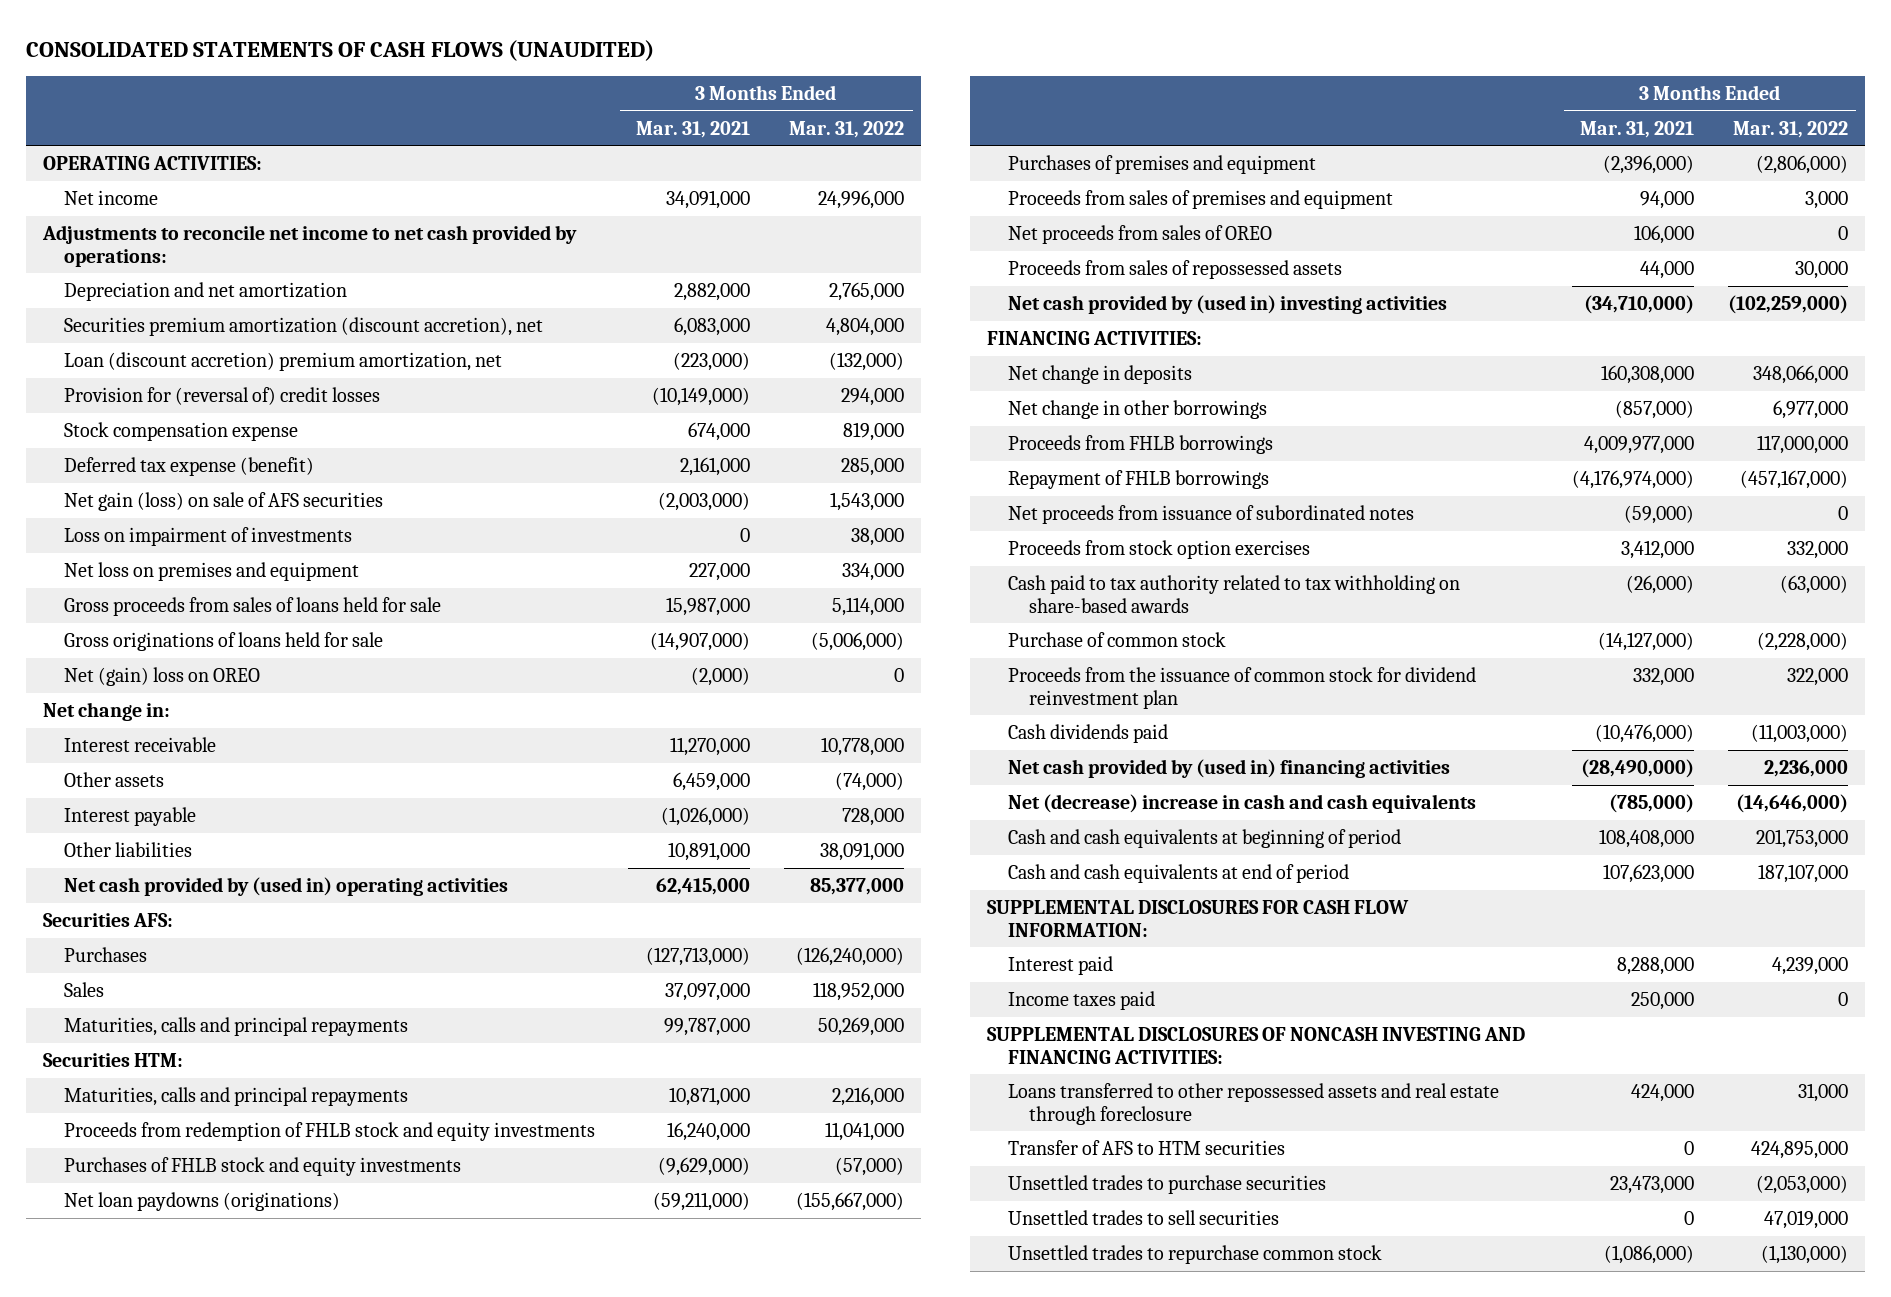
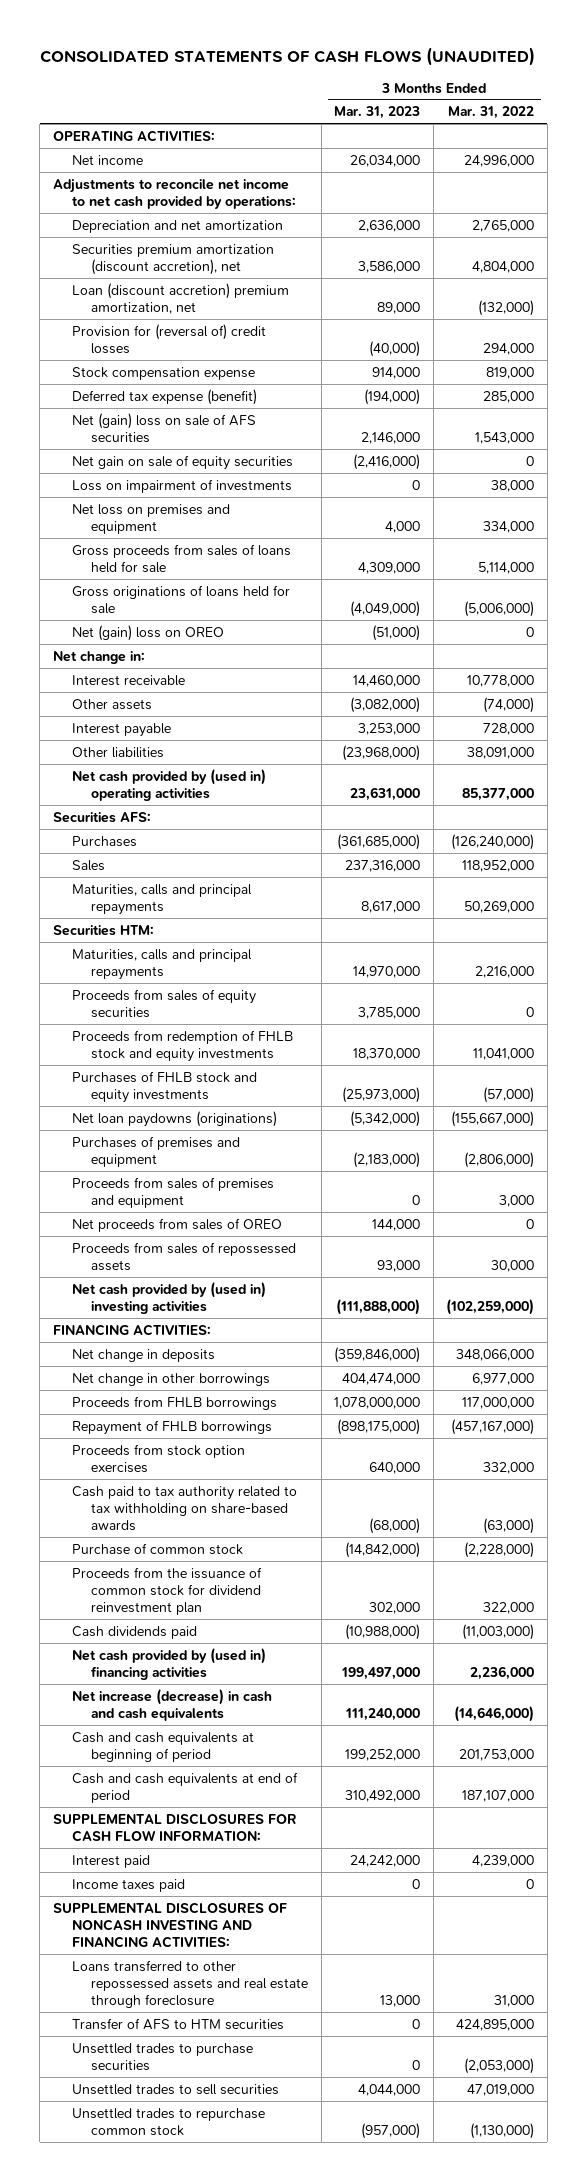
[636,120,751,138] Mar. 31, 2021 -> none
none -> [334,106,421,120] Mar. 31, 2023
[63,491,383,511] Net gain (loss) on sale of AFS securities -> [71,412,256,443] Net (gain) loss on sale of AFS securities
none -> [71,454,293,470] Net gain on sale of equity securities
none -> [71,988,256,1018] Proceeds from sales of equity securities
[1007,504,1414,524] Net proceeds from issuance of subordinated notes -> none
[1007,793,1476,813] Net (decrease) increase in cash and cash equivalents -> [71,1688,272,1721] Net increase (decrease) in cash and cash equivalents

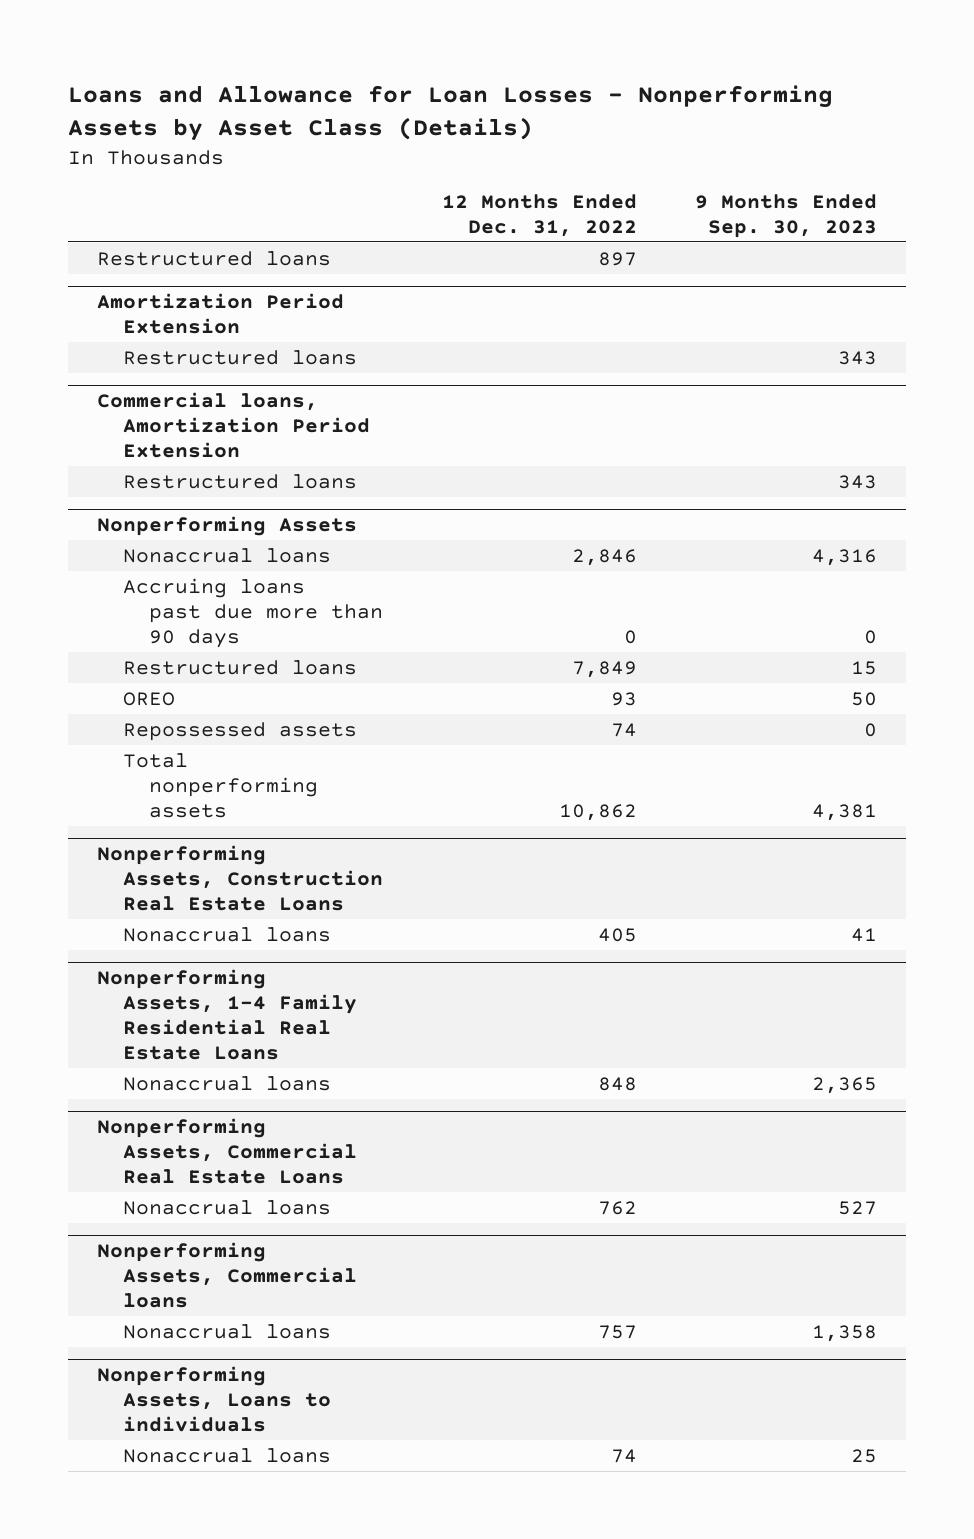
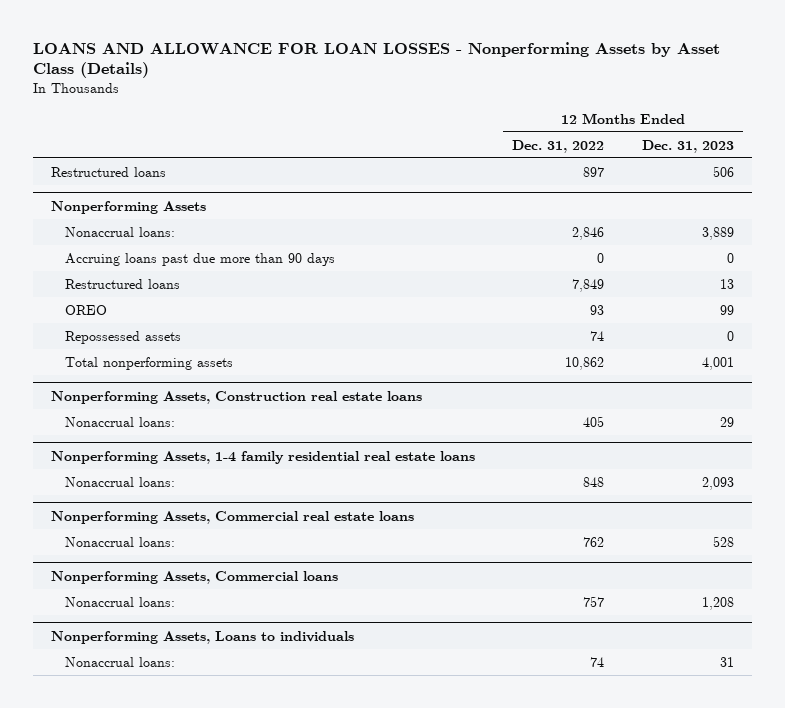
[68,84,834,142] Loans and Allowance for Loan Losses - Nonperforming Assets by Asset Class (Details) -> [32,41,720,79] LOANS AND ALLOWANCE FOR LOAN LOSSES - Nonperforming Assets by Asset Class (Details)
[695,193,878,238] 9 Months Ended Sep. 30, 2023 -> none
none -> [641,139,734,153] Dec. 31, 2023
[97,293,345,335] Amortization Period Extension -> none
[123,349,358,365] Restructured loans -> none
[97,392,371,459] Commercial loans, Amortization Period Extension -> none
[123,473,358,489] Restructured loans -> none
[123,547,332,563] Nonaccrual loans -> [65,226,176,237] Nonaccrual loans:
[97,845,384,912] Nonperforming Assets, Construction Real Estate Loans -> [51,390,423,404] Nonperforming Assets, Construction real estate loans
[123,926,332,942] Nonaccrual loans -> [65,416,176,427] Nonaccrual loans:
[97,969,358,1061] Nonperforming Assets, 1-4 Family Residential Real Estate Loans -> [51,450,476,464] Nonperforming Assets, 1-4 family residential real estate loans
[123,1075,332,1091] Nonaccrual loans -> [65,476,176,487] Nonaccrual loans:
[97,1118,358,1185] Nonperforming Assets, Commercial Real Estate Loans -> [51,510,415,524] Nonperforming Assets, Commercial real estate loans
[123,1199,332,1215] Nonaccrual loans -> [65,536,176,547] Nonaccrual loans:
[123,1323,332,1339] Nonaccrual loans -> [65,596,176,607] Nonaccrual loans:
[123,1447,332,1463] Nonaccrual loans -> [65,656,176,667] Nonaccrual loans:

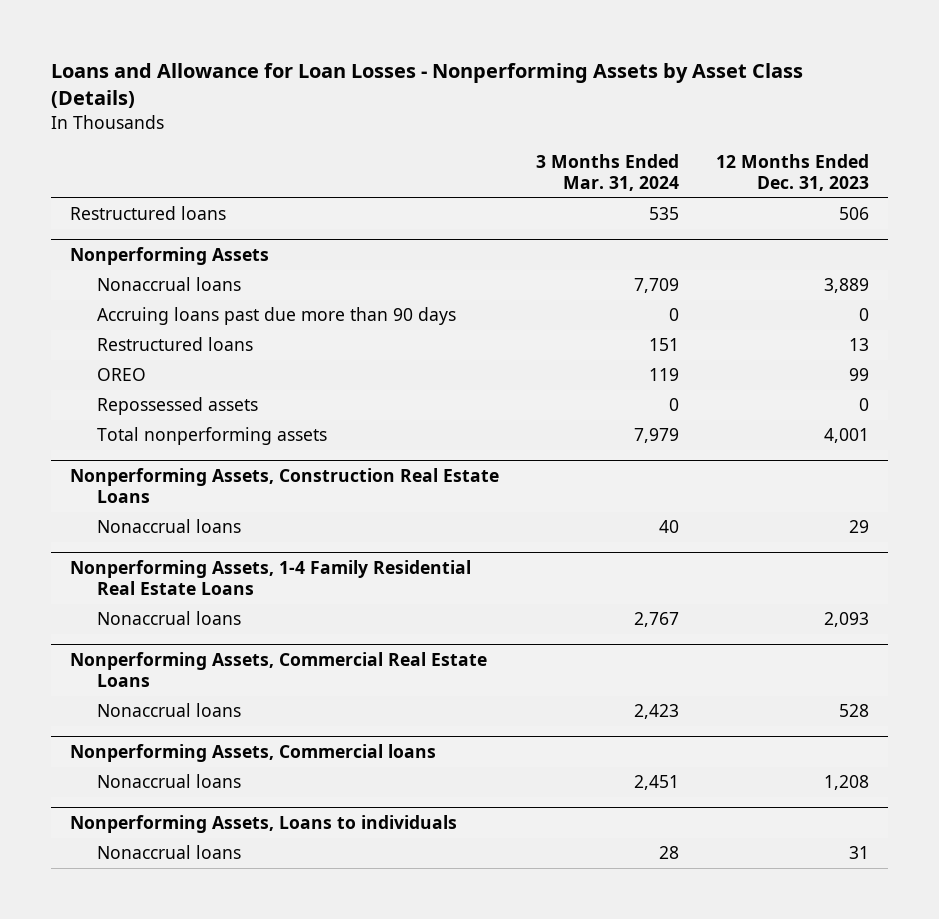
[32,41,720,79] LOANS AND ALLOWANCE FOR LOAN LOSSES - Nonperforming Assets by Asset Class (Details) -> [51,63,804,109] Loans and Allowance for Loan Losses - Nonperforming Assets by Asset Class (Details)
[512,139,605,153] Dec. 31, 2022 -> none
none -> [535,153,679,191] 3 Months Ended Mar. 31, 2024
[65,226,176,237] Nonaccrual loans: -> [97,277,242,292] Nonaccrual loans
[51,390,423,404] Nonperforming Assets, Construction real estate loans -> [69,467,499,503] Nonperforming Assets, Construction Real Estate Loans
[65,416,176,427] Nonaccrual loans: -> [97,519,242,534] Nonaccrual loans
[51,450,476,464] Nonperforming Assets, 1-4 family residential real estate loans -> [69,559,471,595] Nonperforming Assets, 1-4 Family Residential Real Estate Loans
[65,476,176,487] Nonaccrual loans: -> [97,611,242,626] Nonaccrual loans
[51,510,415,524] Nonperforming Assets, Commercial real estate loans -> [69,651,487,687] Nonperforming Assets, Commercial Real Estate Loans
[65,536,176,547] Nonaccrual loans: -> [97,703,242,718] Nonaccrual loans
[65,596,176,607] Nonaccrual loans: -> [97,774,242,789] Nonaccrual loans
[65,656,176,667] Nonaccrual loans: -> [97,845,242,860] Nonaccrual loans

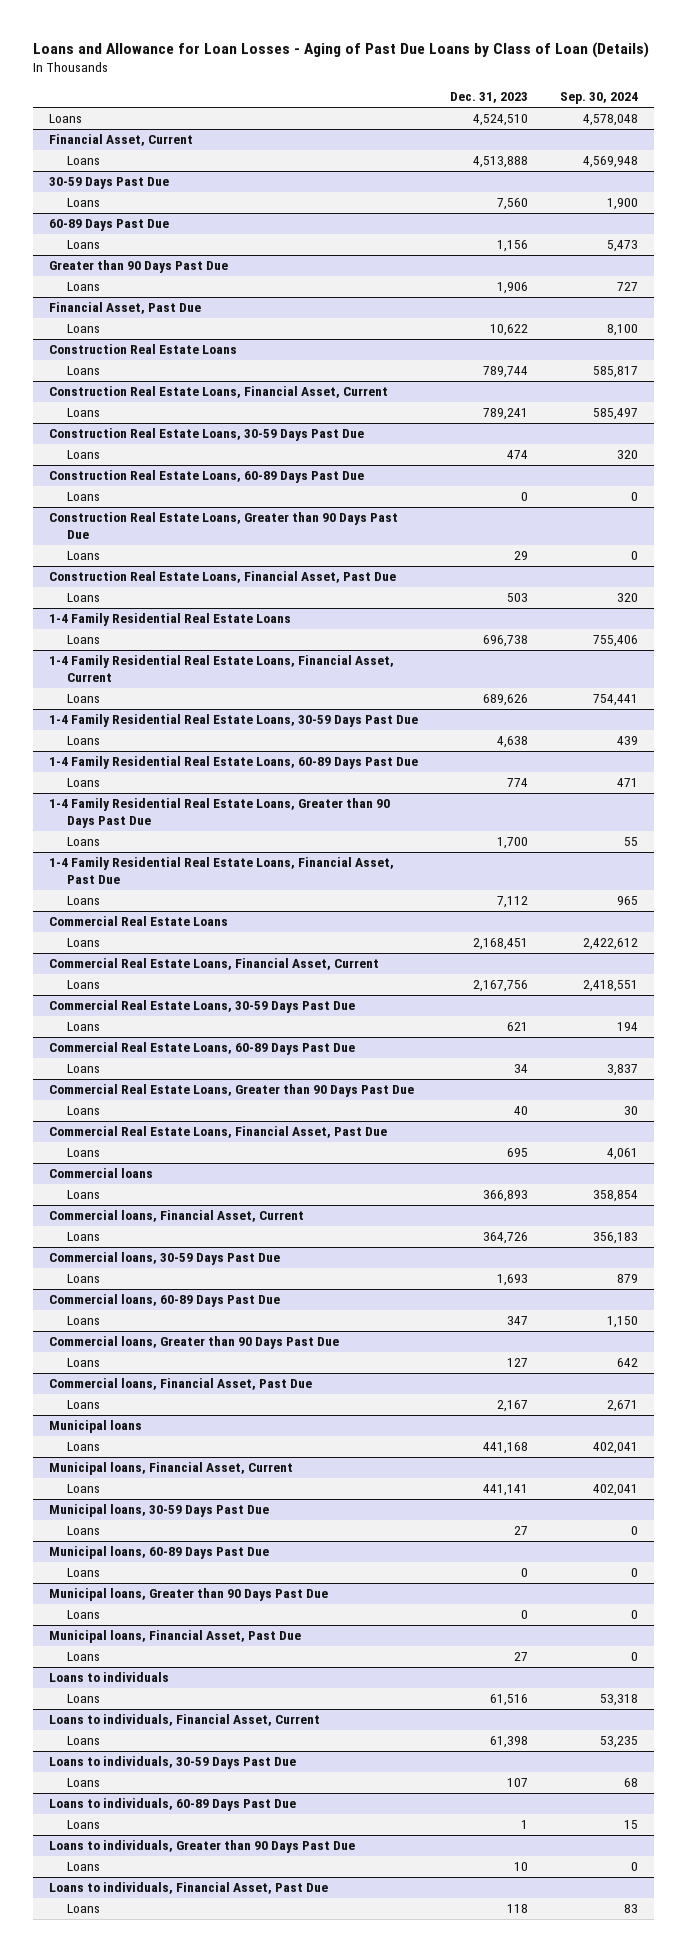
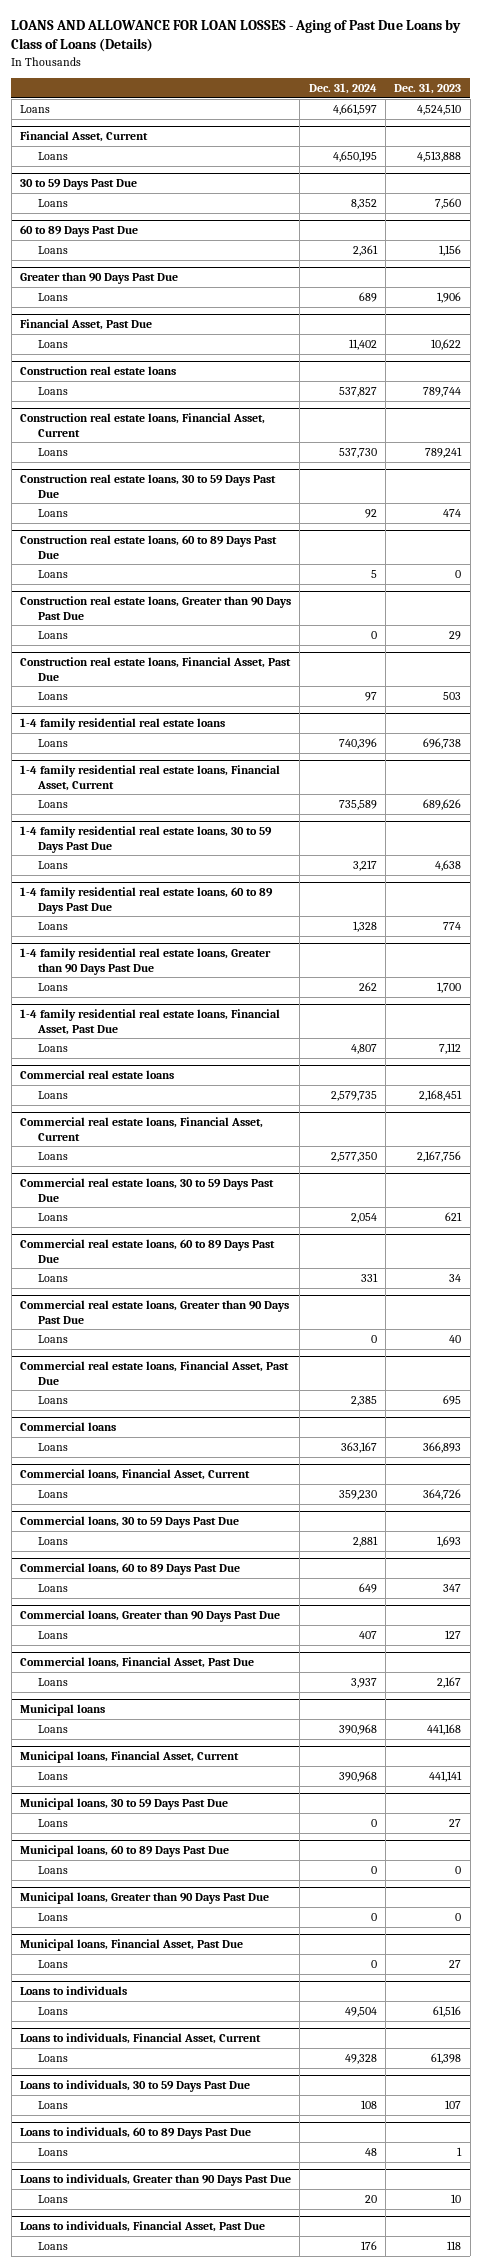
[32,41,649,58] Loans and Allowance for Loan Losses - Aging of Past Due Loans by Class of Loan (Details) -> [11,19,462,53] LOANS AND ALLOWANCE FOR LOAN LOSSES - Aging of Past Due Loans by Class of Loans (Details)
[559,92,638,105] Sep. 30, 2024 -> none
none -> [308,82,377,94] Dec. 31, 2024
[48,177,169,190] 30-59 Days Past Due -> [20,179,138,191] 30 to 59 Days Past Due
[48,219,169,232] 60-89 Days Past Due -> [20,225,139,238] 60 to 89 Days Past Due
[48,344,237,355] Construction Real Estate Loans -> [20,366,177,376] Construction real estate loans
[48,386,388,399] Construction Real Estate Loans, Financial Asset, Current -> [20,413,266,437] Construction real estate loans, Financial Asset, Current
[48,428,364,442] Construction Real Estate Loans, 30-59 Days Past Due -> [20,474,277,498] Construction real estate loans, 30 to 59 Days Past Due
[48,470,364,484] Construction Real Estate Loans, 60-89 Days Past Due -> [20,535,278,559] Construction real estate loans, 60 to 89 Days Past Due
[48,512,398,540] Construction Real Estate Loans, Greater than 90 Days Past Due -> [20,596,292,620] Construction real estate loans, Greater than 90 Days Past Due
[48,571,396,584] Construction Real Estate Loans, Financial Asset, Past Due -> [20,657,292,681] Construction real estate loans, Financial Asset, Past Due
[48,613,291,627] 1-4 Family Residential Real Estate Loans -> [20,718,226,731] 1-4 family residential real estate loans
[48,655,394,683] 1-4 Family Residential Real Estate Loans, Financial Asset, Current -> [20,765,281,791] 1-4 family residential real estate loans, Financial Asset, Current
[48,714,418,728] 1-4 Family Residential Real Estate Loans, 30-59 Days Past Due -> [20,826,273,853] 1-4 family residential real estate loans, 30 to 59 Days Past Due
[48,756,418,770] 1-4 Family Residential Real Estate Loans, 60-89 Days Past Due -> [20,887,274,914] 1-4 family residential real estate loans, 60 to 89 Days Past Due
[48,798,390,829] 1-4 Family Residential Real Estate Loans, Greater than 90 Days Past Due -> [20,948,272,975] 1-4 family residential real estate loans, Greater than 90 Days Past Due
[48,857,394,885] 1-4 Family Residential Real Estate Loans, Financial Asset, Past Due -> [20,1009,281,1035] 1-4 family residential real estate loans, Financial Asset, Past Due
[48,916,228,927] Commercial Real Estate Loans -> [20,1070,175,1080] Commercial real estate loans
[48,958,379,971] Commercial Real Estate Loans, Financial Asset, Current -> [20,1117,264,1141] Commercial real estate loans, Financial Asset, Current
[48,1000,355,1014] Commercial Real Estate Loans, 30-59 Days Past Due -> [20,1178,275,1202] Commercial real estate loans, 30 to 59 Days Past Due
[48,1042,355,1056] Commercial Real Estate Loans, 60-89 Days Past Due -> [20,1239,276,1263] Commercial real estate loans, 60 to 89 Days Past Due
[48,1084,414,1098] Commercial Real Estate Loans, Greater than 90 Days Past Due -> [20,1300,290,1324] Commercial real estate loans, Greater than 90 Days Past Due
[48,1126,387,1139] Commercial Real Estate Loans, Financial Asset, Past Due -> [20,1361,290,1385] Commercial real estate loans, Financial Asset, Past Due
[48,1252,280,1266] Commercial loans, 30-59 Days Past Due -> [20,1516,240,1529] Commercial loans, 30 to 59 Days Past Due
[48,1294,280,1308] Commercial loans, 60-89 Days Past Due -> [20,1563,241,1576] Commercial loans, 60 to 89 Days Past Due
[48,1504,269,1518] Municipal loans, 30-59 Days Past Due -> [20,1798,229,1811] Municipal loans, 30 to 59 Days Past Due
[48,1546,269,1560] Municipal loans, 60-89 Days Past Due -> [20,1845,230,1858] Municipal loans, 60 to 89 Days Past Due
[48,1756,296,1770] Loans to individuals, 30-59 Days Past Due -> [20,2080,251,2093] Loans to individuals, 30 to 59 Days Past Due
[48,1798,296,1812] Loans to individuals, 60-89 Days Past Due -> [20,2127,252,2140] Loans to individuals, 60 to 89 Days Past Due

